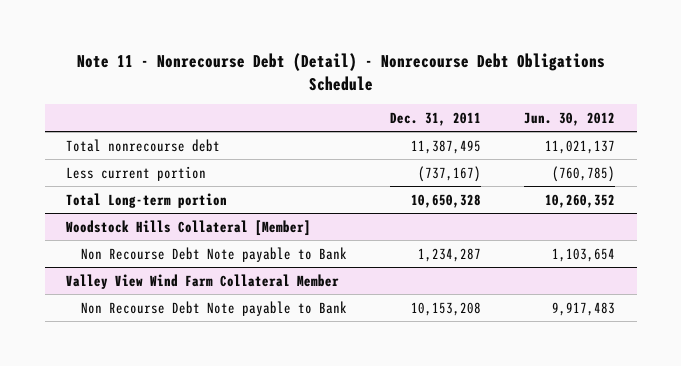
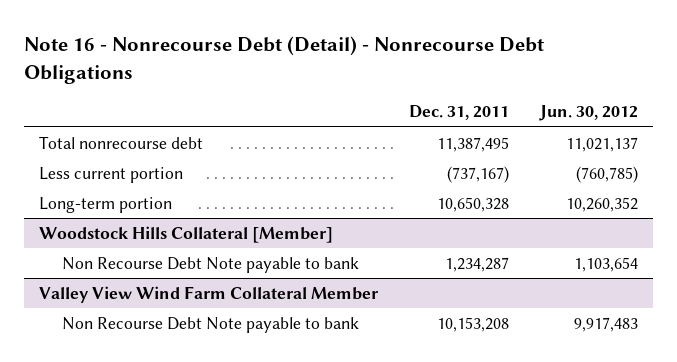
[76,53,605,91] Note 11 - Nonrecourse Debt (Detail) - Nonrecourse Debt Obligations Schedule -> [23,36,544,84] Note 16 - Nonrecourse Debt (Detail) - Nonrecourse Debt Obligations
[66,192,228,208] Total Long-term portion -> [39,196,173,213] Long-term portion
[80,246,347,262] Non Recourse Debt Note payable to Bank -> [61,256,359,273] Non Recourse Debt Note payable to bank
[80,300,347,316] Non Recourse Debt Note payable to Bank -> [61,316,359,333] Non Recourse Debt Note payable to bank

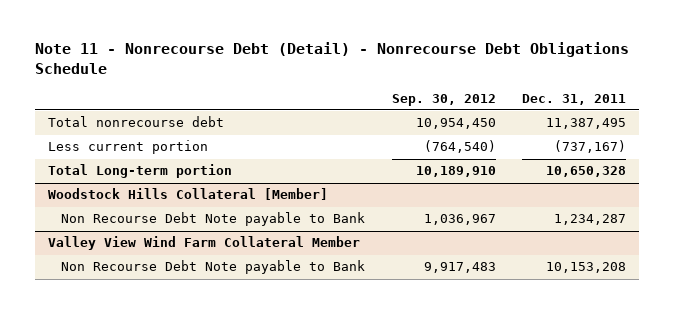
[23,36,544,84] Note 16 - Nonrecourse Debt (Detail) - Nonrecourse Debt Obligations -> [34,42,629,74] Note 11 - Nonrecourse Debt (Detail) - Nonrecourse Debt Obligations Schedule
[538,105,638,122] Jun. 30, 2012 -> none
none -> [391,93,496,106] Sep. 30, 2012
[39,196,173,213] Long-term portion -> [48,164,233,179] Total Long-term portion
[61,256,359,273] Non Recourse Debt Note payable to bank -> [61,212,366,227] Non Recourse Debt Note payable to Bank
[61,316,359,333] Non Recourse Debt Note payable to bank -> [61,260,366,275] Non Recourse Debt Note payable to Bank

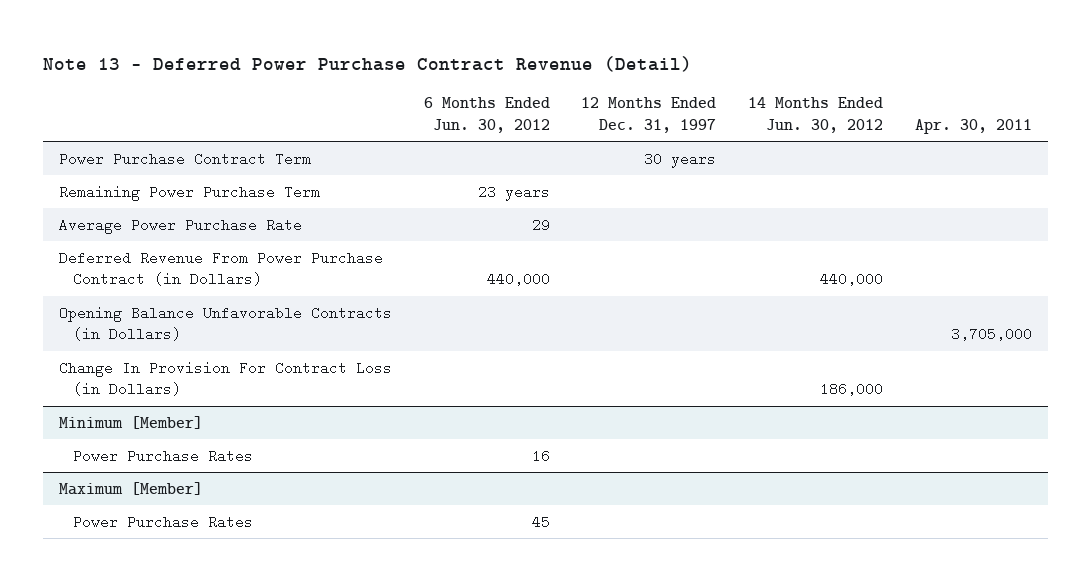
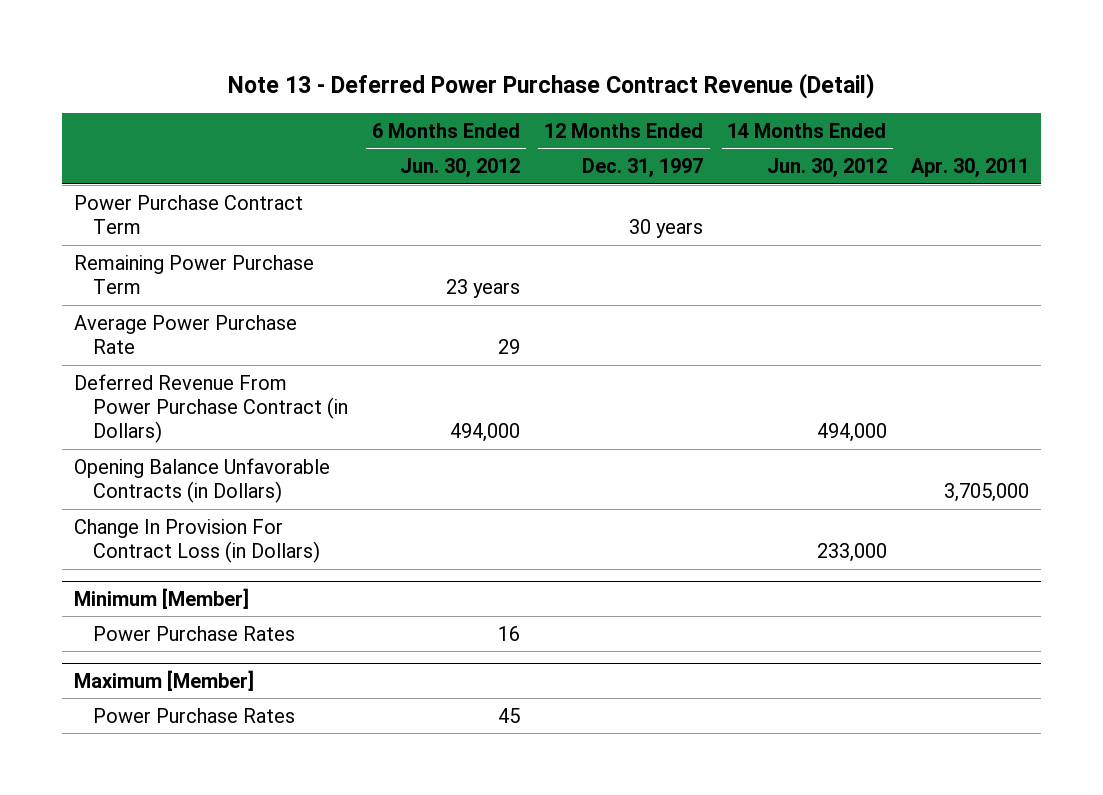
[486,272,550,287] 440,000 -> [450,423,521,443] 494,000
[820,272,884,287] 440,000 -> [816,423,887,443] 494,000
[820,382,884,397] 186,000 -> [816,542,887,562] 233,000

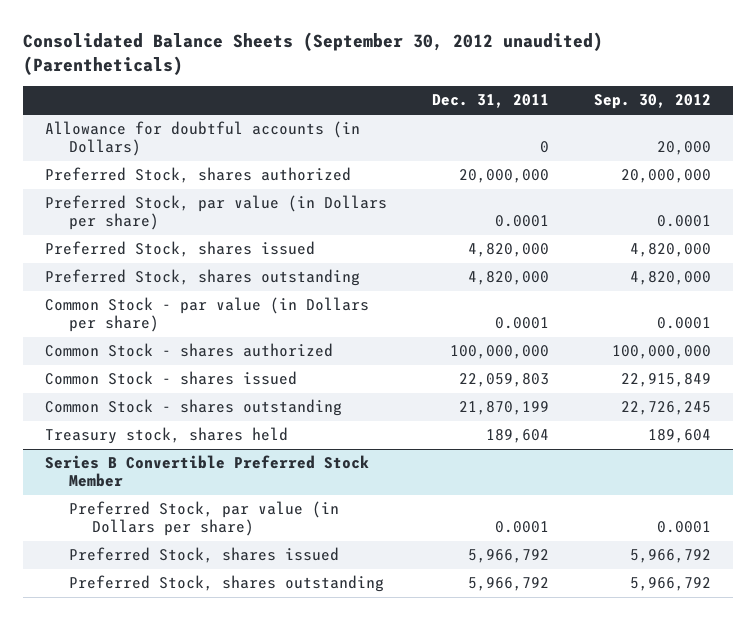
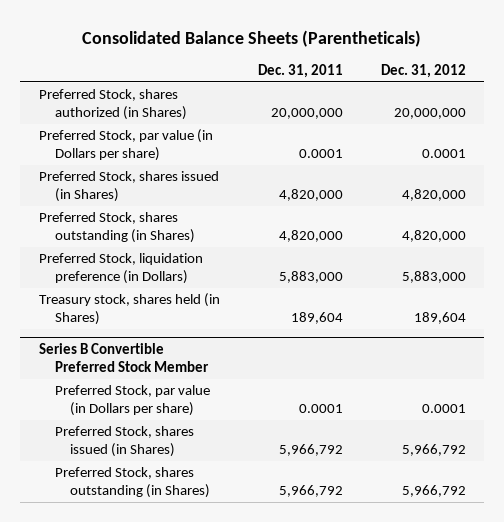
[22,31,603,75] Consolidated Balance Sheets (September 30, 2012 unaudited) (Parentheticals) -> [82,29,422,47] Consolidated Balance Sheets (Parentheticals)
[593,94,711,110] Sep. 30, 2012 -> none
none -> [380,64,466,79] Dec. 31, 2012
[45,121,361,157] Allowance for doubtful accounts (in Dollars) -> none
[45,167,352,184] Preferred Stock, shares authorized -> [38,89,187,121] Preferred Stock, shares authorized (in Shares)
[45,297,370,333] Common Stock - par value (in Dollars per share) -> none
[45,343,334,358] Common Stock - shares authorized -> none
[45,371,298,386] Common Stock - shares issued -> none
[45,399,343,417] Common Stock - shares outstanding -> none
[45,241,316,258] Preferred Stock, shares issued -> [38,171,219,203] Preferred Stock, shares issued (in Shares)
[45,269,361,287] Preferred Stock, shares outstanding -> [38,212,195,244] Preferred Stock, shares outstanding (in Shares)
none -> [38,253,203,285] Preferred Stock, liquidation preference (in Dollars)
[45,427,289,445] Treasury stock, shares held -> [38,293,220,326] Treasury stock, shares held (in Shares)
[68,547,339,564] Preferred Stock, shares issued -> [54,426,194,458] Preferred Stock, shares issued (in Shares)
[68,575,384,593] Preferred Stock, shares outstanding -> [54,467,211,499] Preferred Stock, shares outstanding (in Shares)

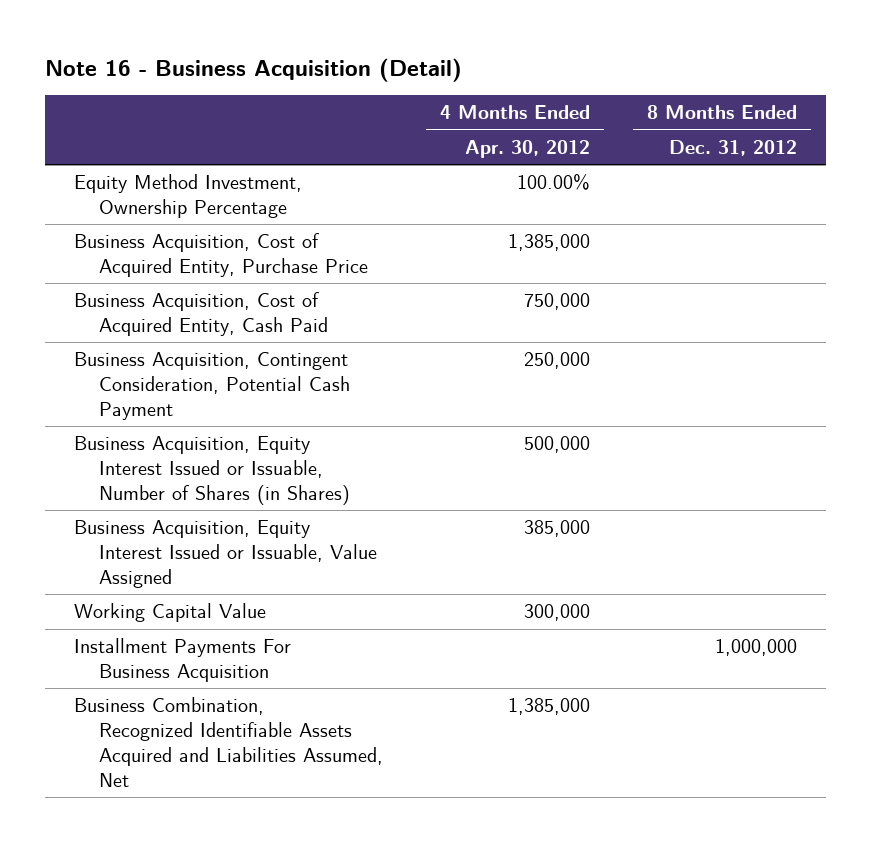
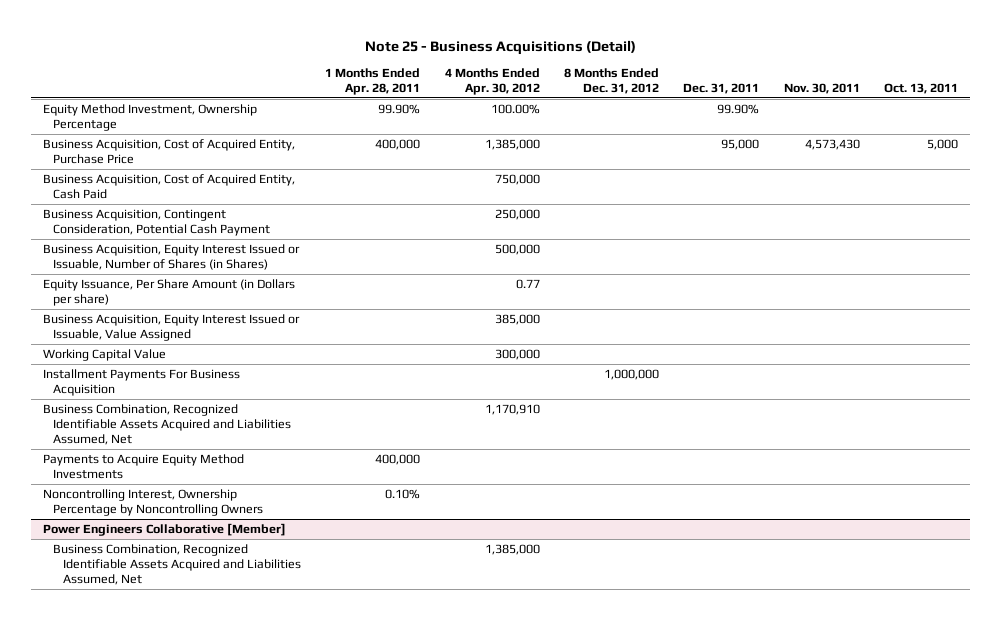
[45,57,463,82] Note 16 - Business Acquisition (Detail) -> [364,39,636,55] Note 25 - Business Acquisitions (Detail)
none -> [325,68,421,95] 1 Months Ended Apr. 28, 2011
none -> [683,82,760,94] Dec. 31, 2011
none -> [783,82,860,94] Nov. 30, 2011
none -> [883,82,958,94] Oct. 13, 2011
none -> [43,279,296,306] Equity Issuance, Per Share Amount (in Dollars per share)
none -> [43,404,292,445] Business Combination, Recognized Identifiable Assets Acquired and Liabilities Assumed, Net
none -> [43,454,245,479] Payments to Acquire Equity Method Investments
none -> [43,489,264,516] Noncontrolling Interest, Ownership Percentage by Noncontrolling Owners
none -> [43,523,287,537] Power Engineers Collaborative [Member]

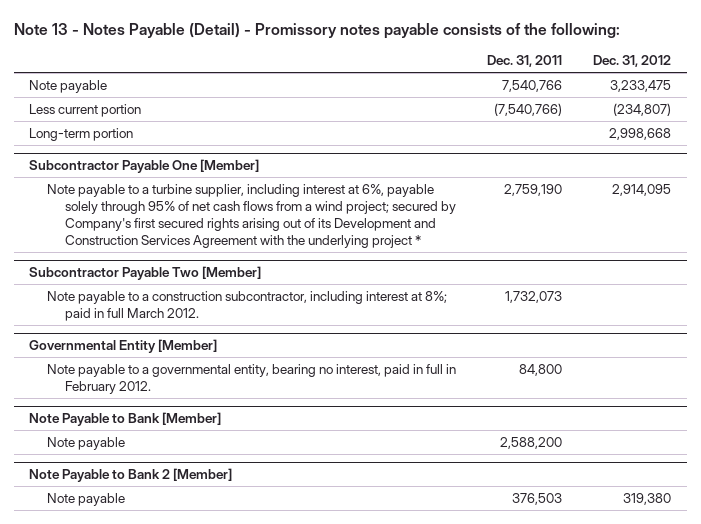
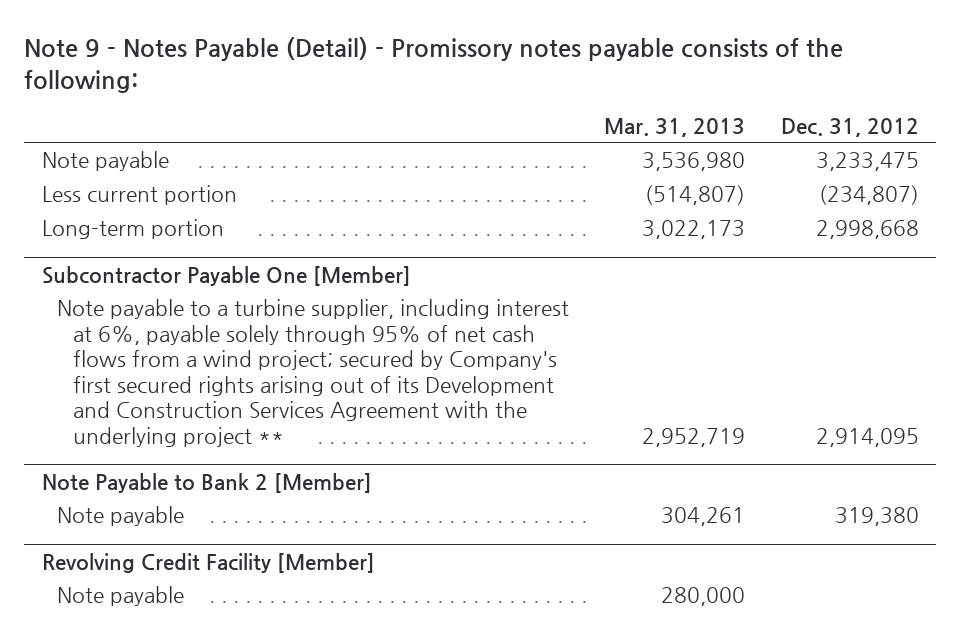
[13,22,620,39] Note 13 - Notes Payable (Detail) - Promissory notes payable consists of the following: -> [23,37,843,94] Note 9 - Notes Payable (Detail) - Promissory notes payable consists of the following:
[487,55,563,68] Dec. 31, 2011 -> none
none -> [604,117,746,137] Mar. 31, 2013
[29,266,262,281] Subcontractor Payable Two [Member] -> none
[47,290,448,321] Note payable to a construction subcontractor, including interest at 8%; paid in full March 2012. -> none
[29,339,218,354] Governmental Entity [Member] -> none
[47,363,457,394] Note payable to a governmental entity, bearing no interest, paid in full in February 2012. -> none
[29,412,222,427] Note Payable to Bank [Member] -> none
[47,436,126,450] Note payable -> none
[47,183,457,248] Note payable to a turbine supplier, including interest at 6%, payable solely through 95% of net cash flows from a wind project; secured by Company's first secured rights arising out of its Development and Construction Services Agreement with the underlying project * -> [57,299,570,447] Note payable to a turbine supplier, including interest at 6%, payable solely through 95% of net cash flows from a wind project; secured by Company's first secured rights arising out of its Development and Construction Services Agreement with the underlying project **
none -> [41,552,375,573] Revolving Credit Facility [Member]
none -> [57,586,185,607] Note payable

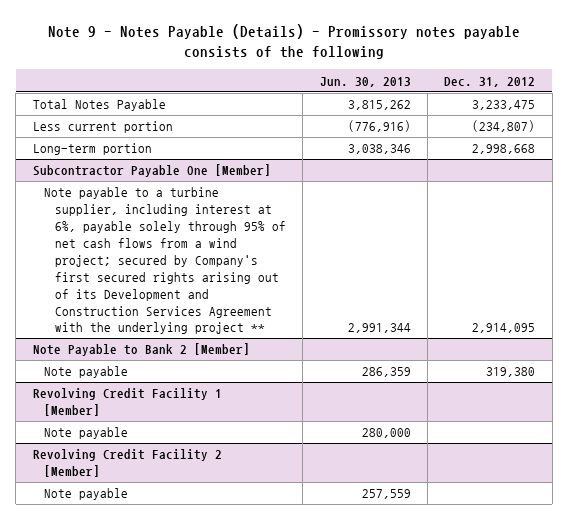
[23,37,843,94] Note 9 - Notes Payable (Detail) - Promissory notes payable consists of the following: -> [47,24,520,60] Note 9 - Notes Payable (Details) - Promissory notes payable consists of the following
[604,117,746,137] Mar. 31, 2013 -> none
none -> [319,76,411,87] Jun. 30, 2013
[41,151,169,172] Note payable -> [32,99,166,112] Total Notes Payable
[41,552,375,573] Revolving Credit Facility [Member] -> [32,388,222,417] Revolving Credit Facility 1 [Member]
none -> [32,449,222,478] Revolving Credit Facility 2 [Member]
none -> [43,488,128,501] Note payable

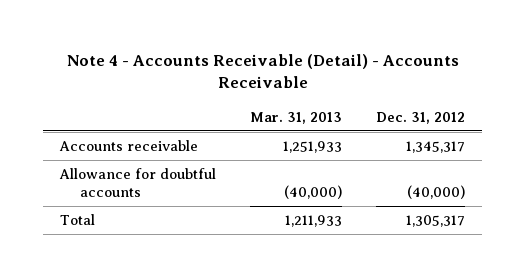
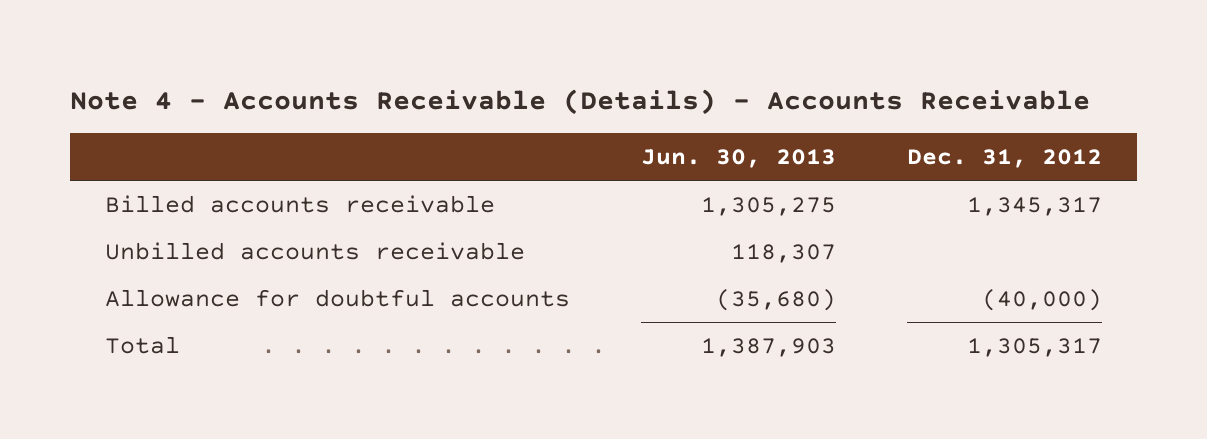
[66,53,459,89] Note 4 - Accounts Receivable (Detail) - Accounts Receivable -> [70,88,1091,115] Note 4 - Accounts Receivable (Details) - Accounts Receivable
[250,111,343,124] Mar. 31, 2013 -> none
none -> [641,149,837,169] Jun. 30, 2013
[59,139,199,151] Accounts receivable -> [105,194,496,213] Billed accounts receivable
none -> [105,241,526,260] Unbilled accounts receivable

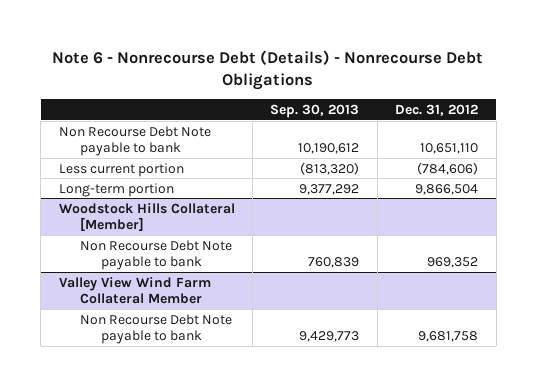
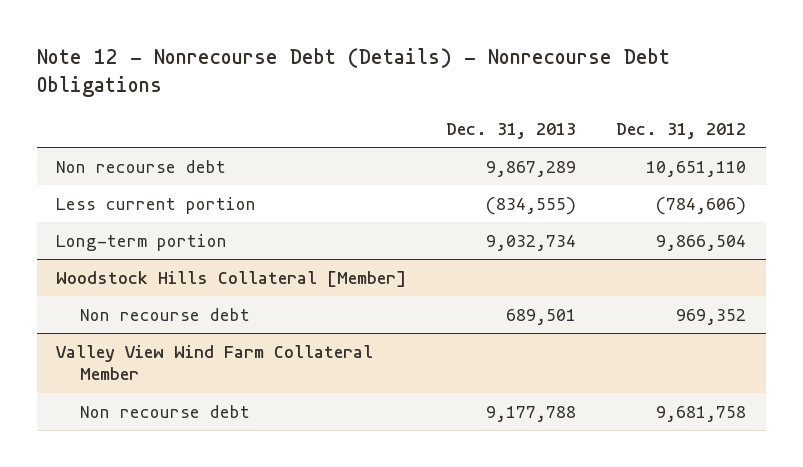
[52,49,484,90] Note 6 - Nonrecourse Debt (Details) - Nonrecourse Debt Obligations -> [36,48,670,98] Note 12 - Nonrecourse Debt (Details) - Nonrecourse Debt Obligations
[270,103,360,118] Sep. 30, 2013 -> none
none -> [446,122,577,139] Dec. 31, 2013
[58,125,211,157] Non Recourse Debt Note payable to bank -> [56,159,227,173] Non recourse debt
[79,239,232,271] Non Recourse Debt Note payable to bank -> [79,307,250,321] Non recourse debt
[79,313,232,345] Non Recourse Debt Note payable to bank -> [79,404,250,418] Non recourse debt

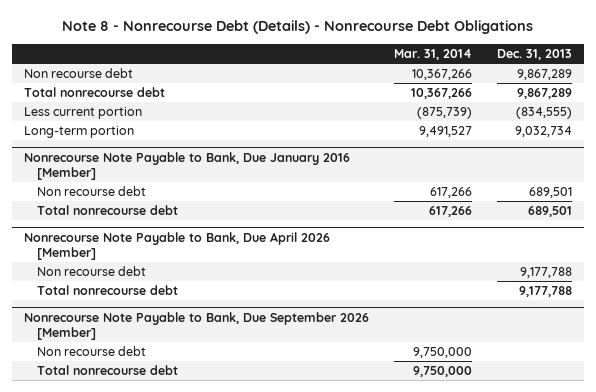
[36,48,670,98] Note 12 - Nonrecourse Debt (Details) - Nonrecourse Debt Obligations -> [61,20,533,35] Note 8 - Nonrecourse Debt (Details) - Nonrecourse Debt Obligations
[616,122,747,139] Dec. 31, 2012 -> none
none -> [393,48,472,60] Mar. 31, 2014
none -> [24,87,166,98] Total nonrecourse debt
[56,270,407,287] Woodstock Hills Collateral [Member] -> none
none -> [24,151,351,180] Nonrecourse Note Payable to Bank, Due January 2016 [Member]
[56,344,374,381] Valley View Wind Farm Collateral Member -> none
none -> [36,205,178,216] Total nonrecourse debt
none -> [24,231,331,260] Nonrecourse Note Payable to Bank, Due April 2026 [Member]
none -> [36,285,178,296] Total nonrecourse debt
none -> [24,311,370,340] Nonrecourse Note Payable to Bank, Due September 2026 [Member]
none -> [36,346,146,357] Non recourse debt
none -> [36,365,178,376] Total nonrecourse debt

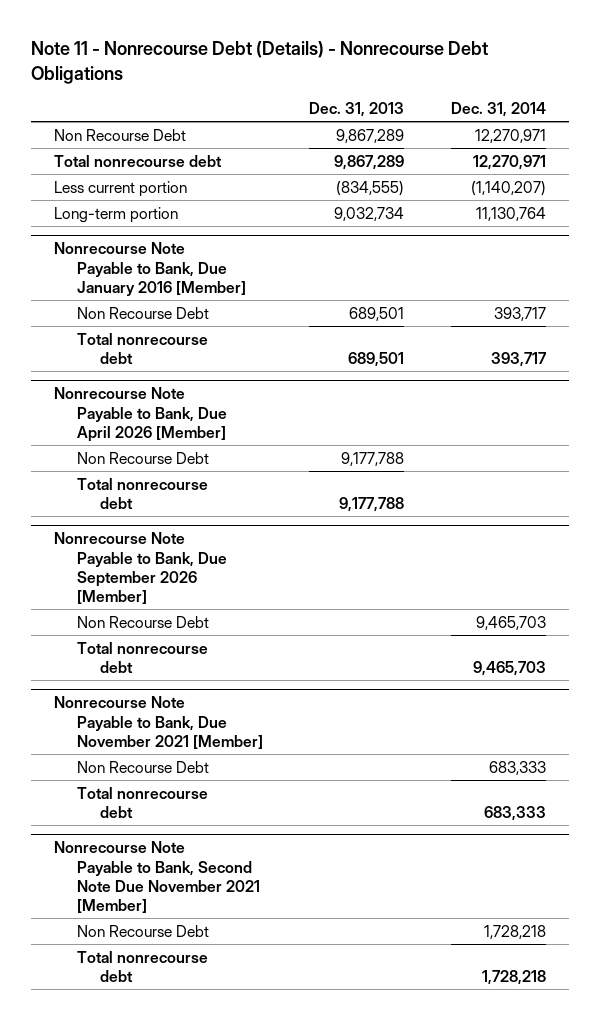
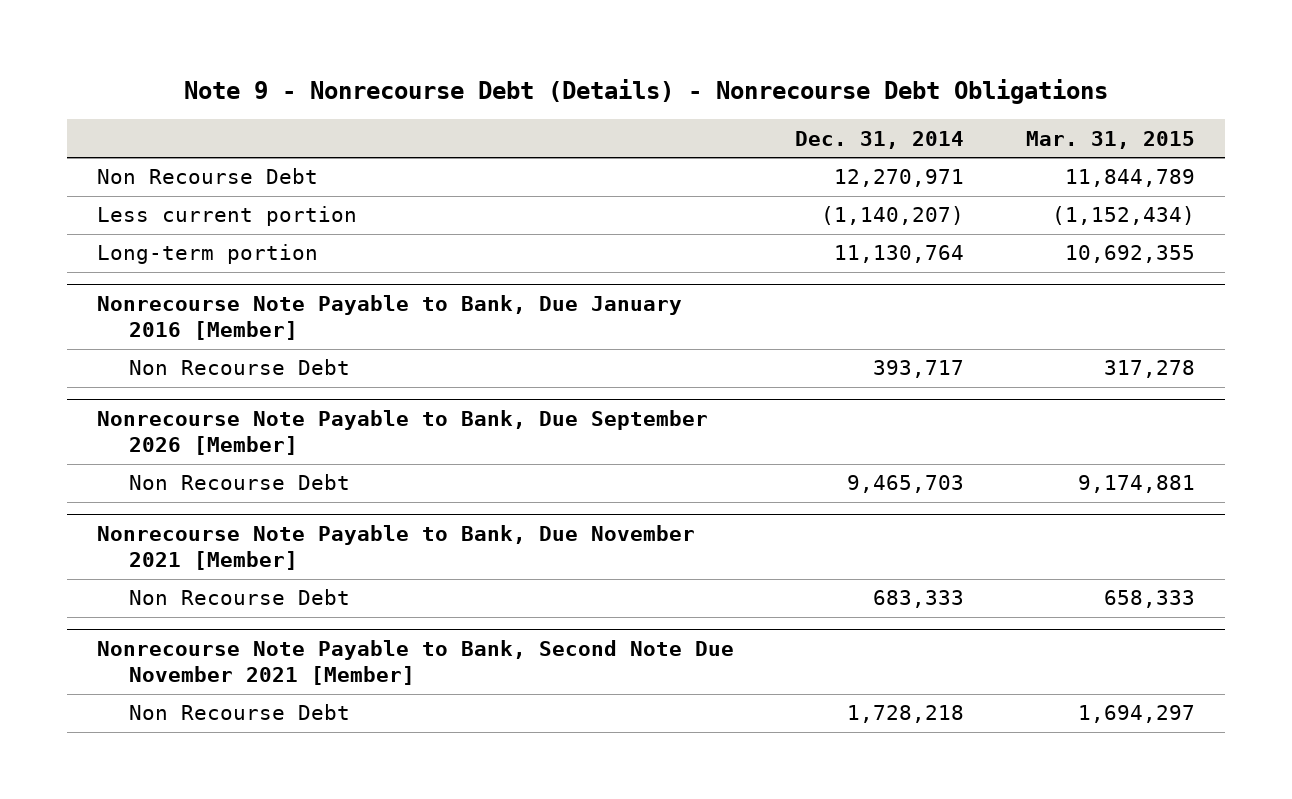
[31,41,489,84] Note 11 - Nonrecourse Debt (Details) - Nonrecourse Debt Obligations -> [183,78,1108,104] Note 9 - Nonrecourse Debt (Details) - Nonrecourse Debt Obligations
[309,101,405,117] Dec. 31, 2013 -> none
none -> [1025,130,1195,149] Mar. 31, 2015
[54,154,223,167] Total nonrecourse debt -> none
[77,332,209,364] Total nonrecourse debt -> none
[54,387,228,442] Nonrecourse Note Payable to Bank, Due April 2026 [Member] -> none
[77,451,210,464] Non Recourse Debt -> none
[77,477,209,509] Total nonrecourse debt -> none
[77,641,209,673] Total nonrecourse debt -> none
[77,786,209,818] Total nonrecourse debt -> none
[77,950,209,982] Total nonrecourse debt -> none

